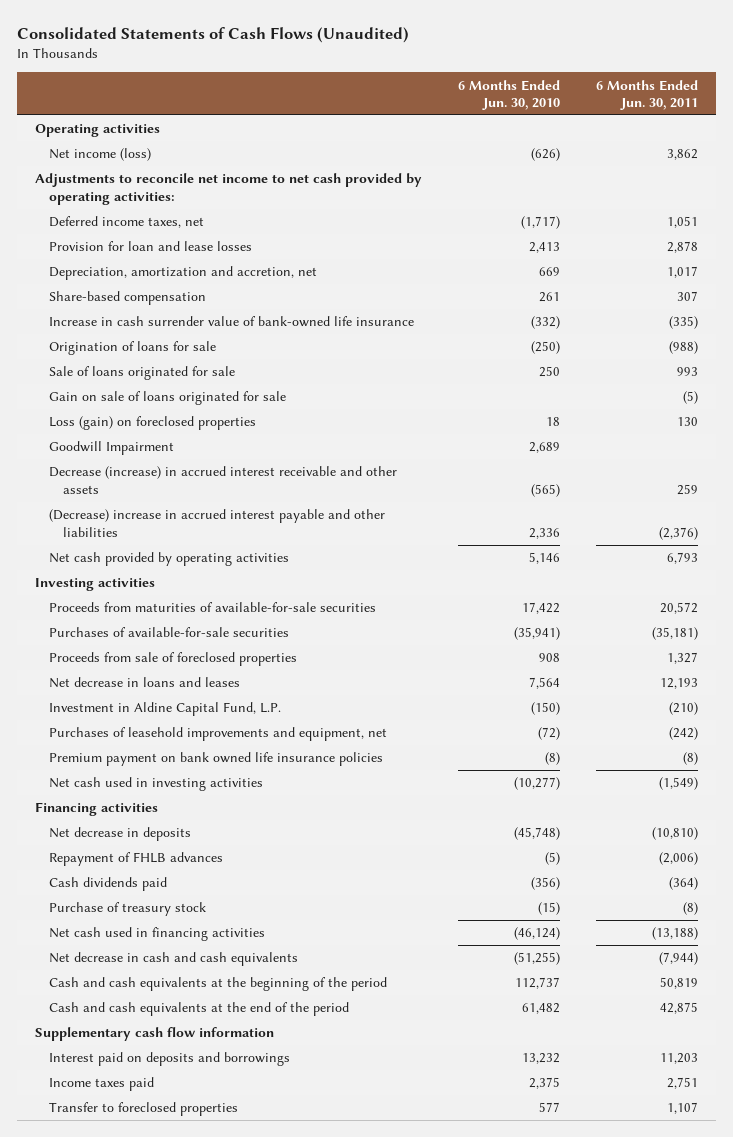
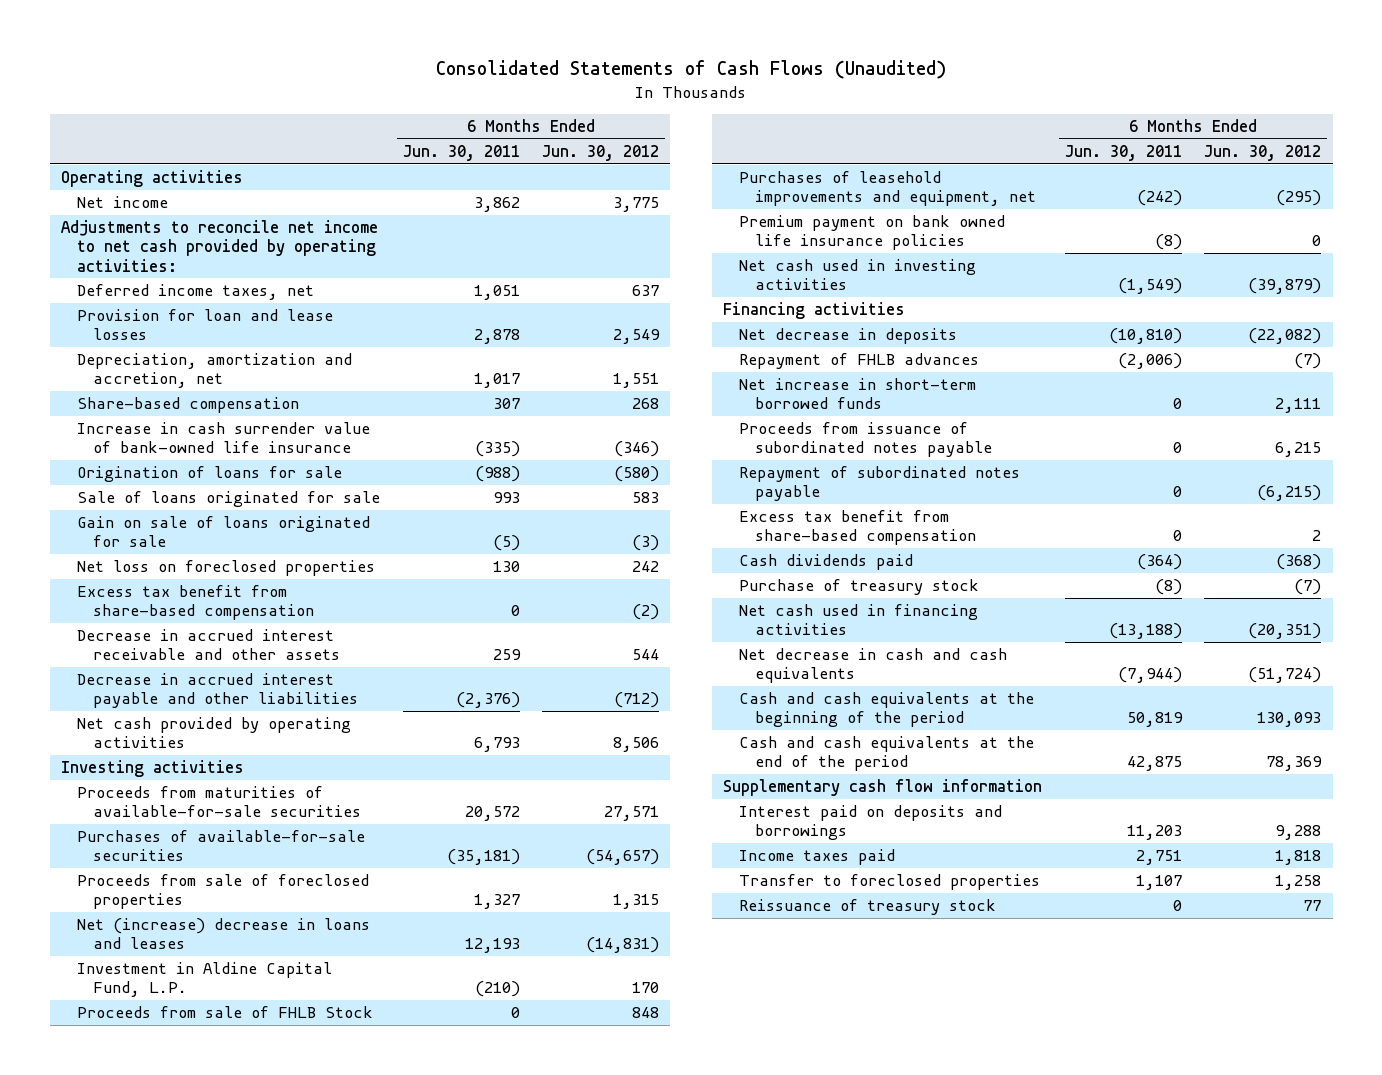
[458,79,561,110] 6 Months Ended Jun. 30, 2010 -> none
none -> [542,144,660,161] Jun. 30, 2012
[48,148,151,162] Net income (loss) -> [76,196,168,209] Net income
[48,441,174,456] Goodwill Impairment -> none
[48,416,256,431] Loss (gain) on foreclosed properties -> [76,560,375,577] Net loss on foreclosed properties
none -> [76,585,314,621] Excess tax benefit from share-based compensation
[48,466,397,494] Decrease (increase) in accrued interest receivable and other assets -> [76,629,340,661] Decrease in accrued interest receivable and other assets
[48,509,385,537] (Decrease) increase in accrued interest payable and other liabilities -> [76,673,358,709] Decrease in accrued interest payable and other liabilities
[48,677,240,689] Net decrease in loans and leases -> [76,918,370,950] Net (increase) decrease in loans and leases
none -> [76,1006,373,1019] Proceeds from sale of FHLB Stock
none -> [738,378,976,410] Net increase in short-term borrowed funds
none -> [738,422,992,458] Proceeds from issuance of subordinated notes payable
none -> [738,466,1020,502] Repayment of subordinated notes payable
none -> [738,510,976,546] Excess tax benefit from share-based compensation
none -> [738,899,996,916] Reissuance of treasury stock

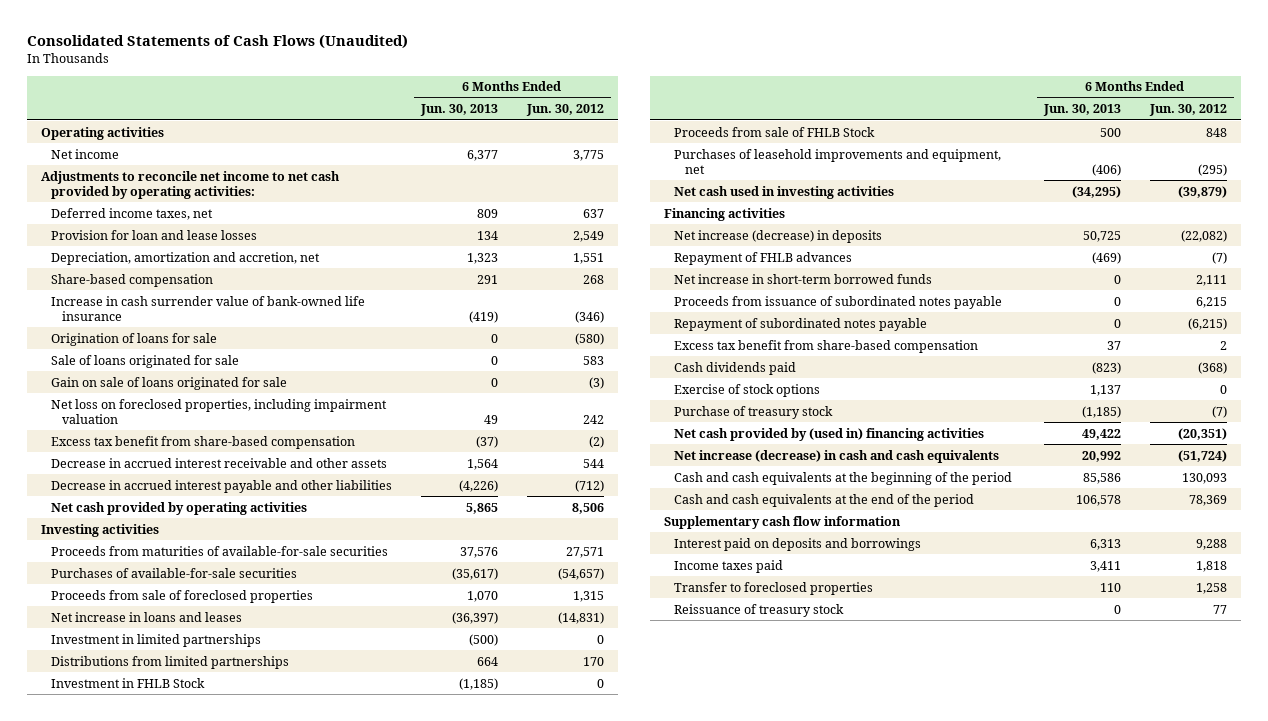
[402,144,520,161] Jun. 30, 2011 -> none
none -> [420,104,499,117] Jun. 30, 2013
[76,560,375,577] Net loss on foreclosed properties -> [51,398,388,424] Net loss on foreclosed properties, including impairment valuation
[76,918,370,950] Net (increase) decrease in loans and leases -> [51,611,243,622] Net increase in loans and leases
[76,962,332,998] Investment in Aldine Capital Fund, L.P. -> [51,633,262,647] Investment in limited partnerships
[632,982,660,994] 170 -> [596,634,604,644] 0
none -> [51,655,290,669] Distributions from limited partnerships
none -> [51,677,206,688] Investment in FHLB Stock
[738,215,1005,251] Premium payment on bank owned life insurance policies -> none
[738,328,957,345] Net decrease in deposits -> [674,229,883,243] Net increase (decrease) in deposits
none -> [674,383,821,397] Exercise of stock options
[738,604,978,636] Net cash used in financing activities -> [674,427,985,441] Net cash provided by (used in) financing activities
[738,648,1007,684] Net decrease in cash and cash equivalents -> [674,449,1000,463] Net increase (decrease) in cash and cash equivalents

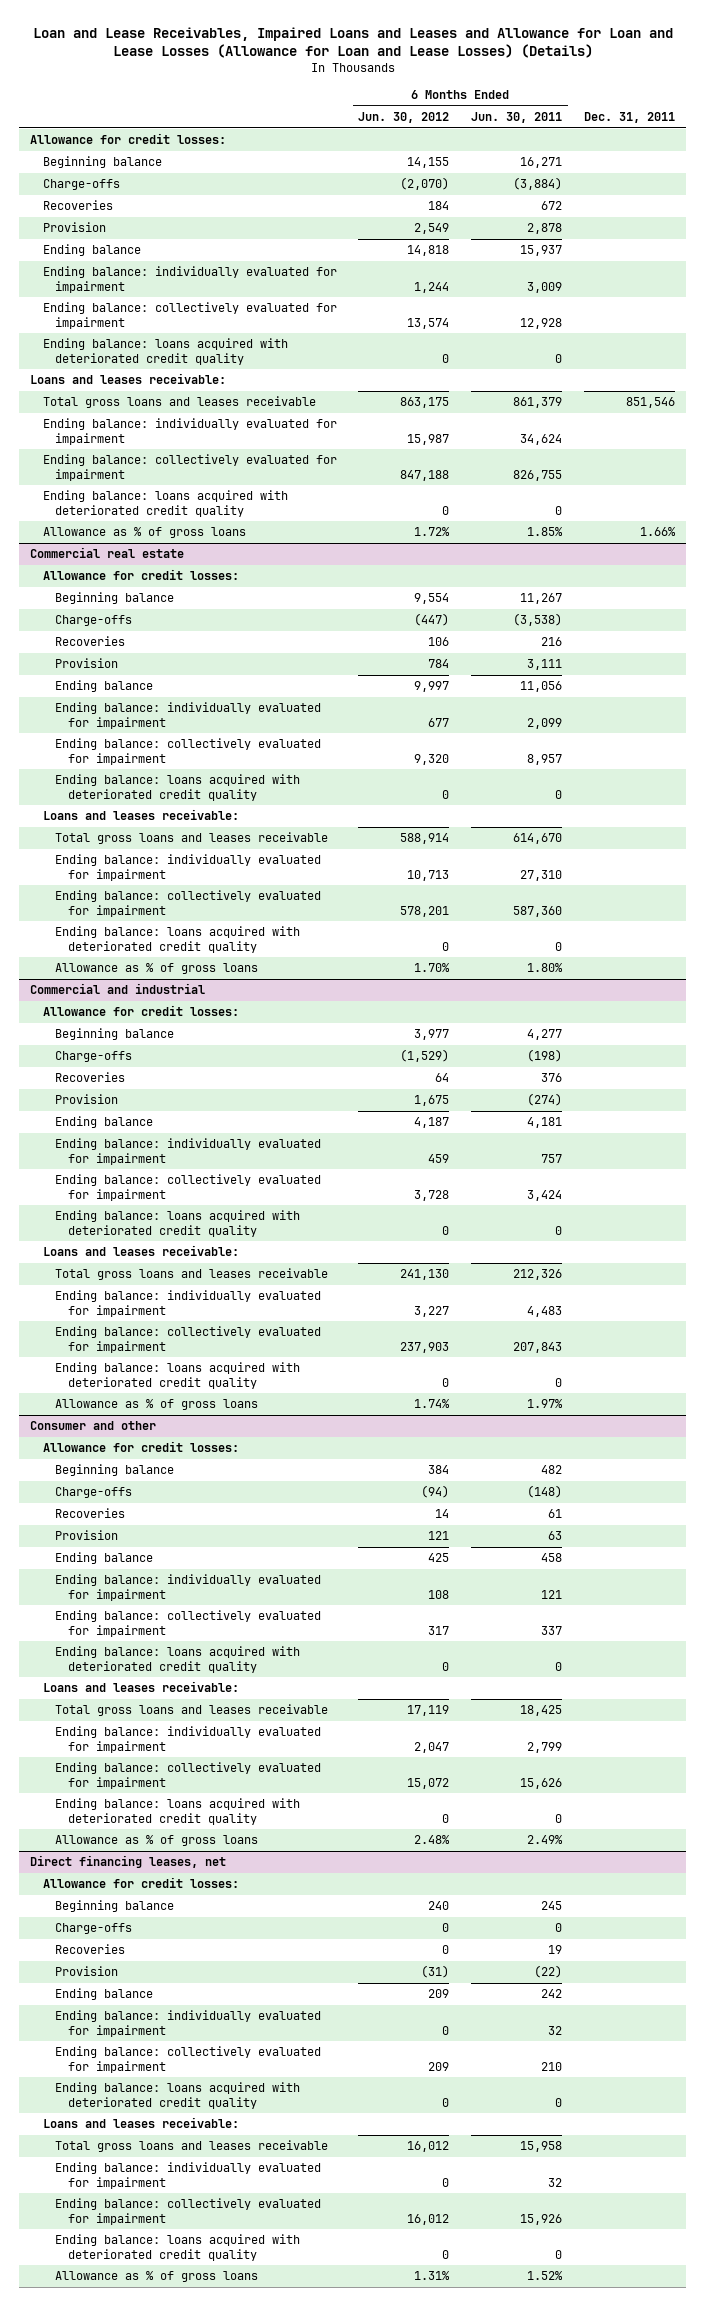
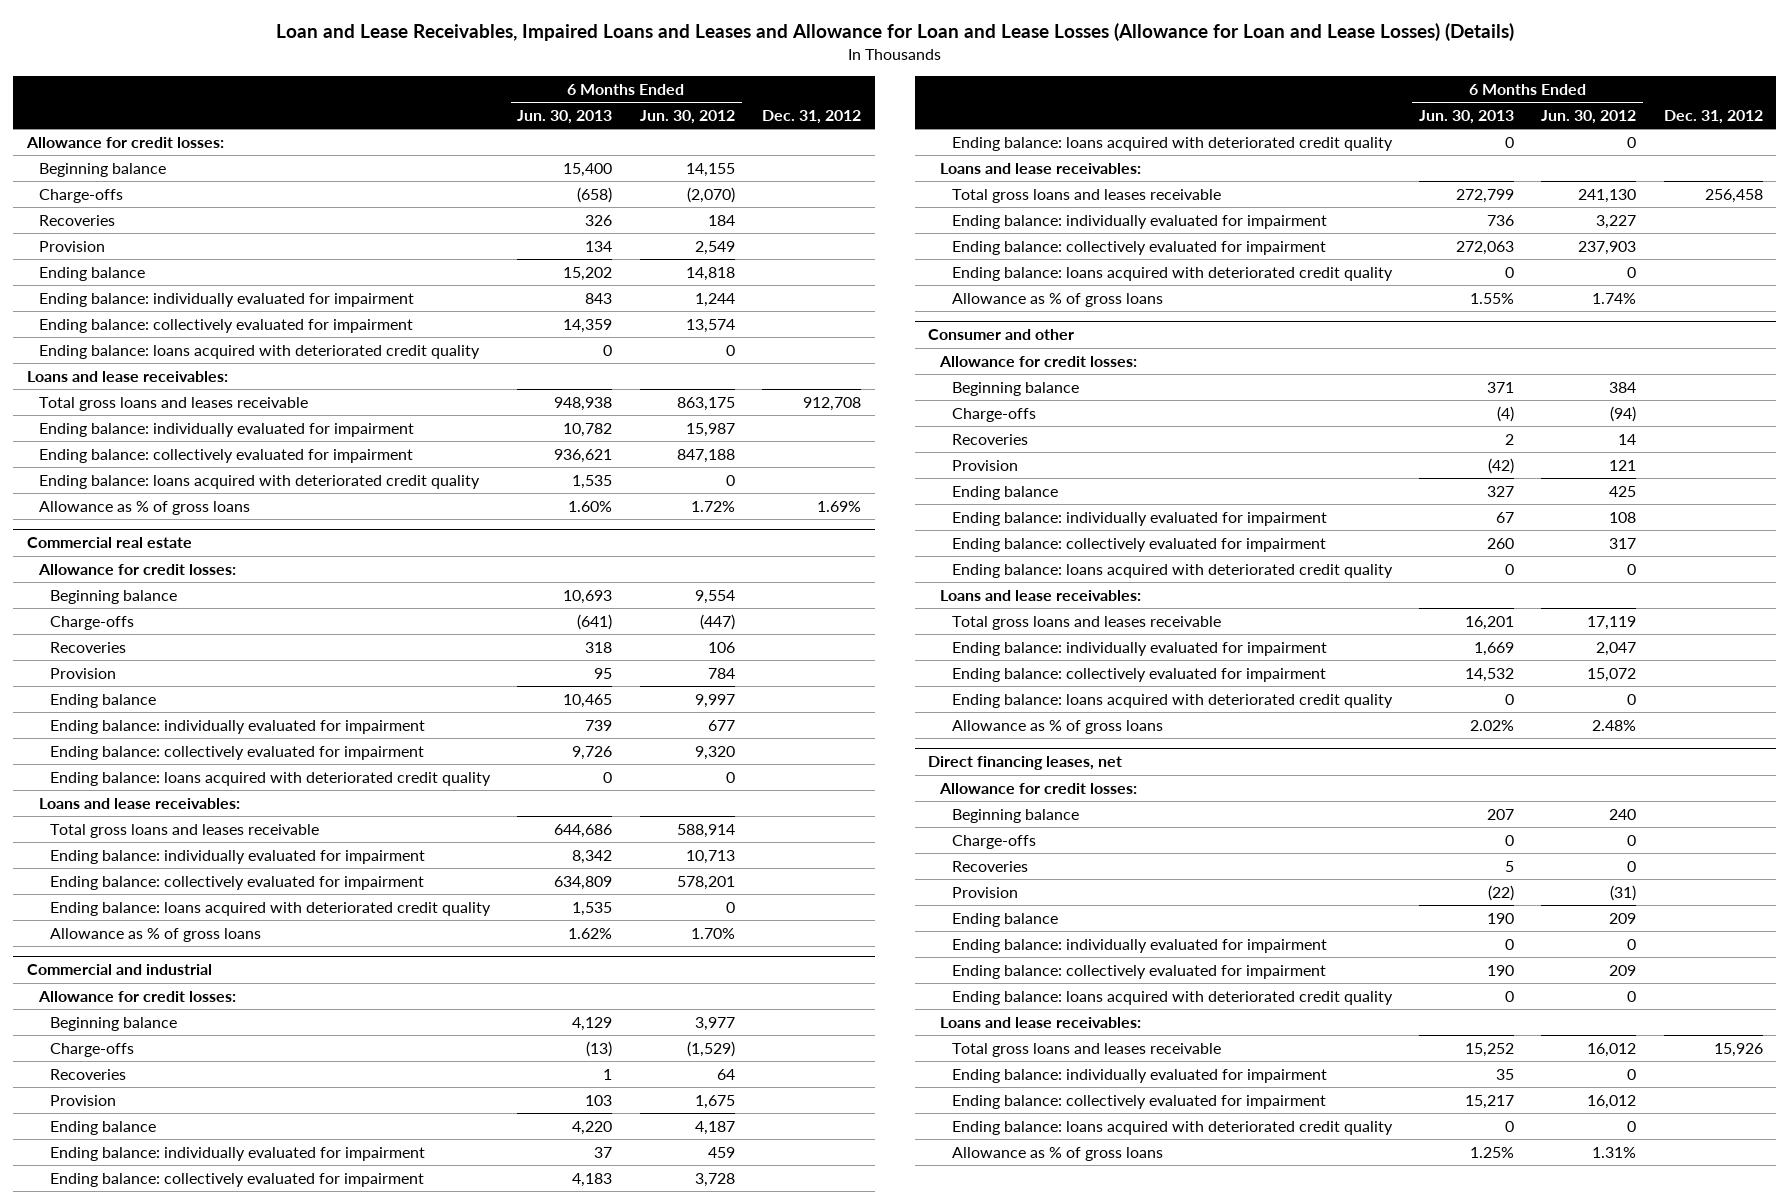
[471,112,563,124] Jun. 30, 2011 -> none
[584,112,676,124] Dec. 31, 2011 -> none
none -> [517,110,613,125] Jun. 30, 2013
none -> [762,110,862,125] Dec. 31, 2012
[29,373,226,385] Loans and leases receivable: -> [26,370,228,382] Loans and lease receivables:
[42,809,239,821] Loans and leases receivable: -> [38,797,240,809] Loans and lease receivables:
[42,1245,239,1257] Loans and leases receivable: -> [939,162,1141,174] Loans and lease receivables:
[42,1681,239,1693] Loans and leases receivable: -> [939,589,1141,601] Loans and lease receivables:
[42,2117,239,2129] Loans and leases receivable: -> [939,1016,1141,1028] Loans and lease receivables:

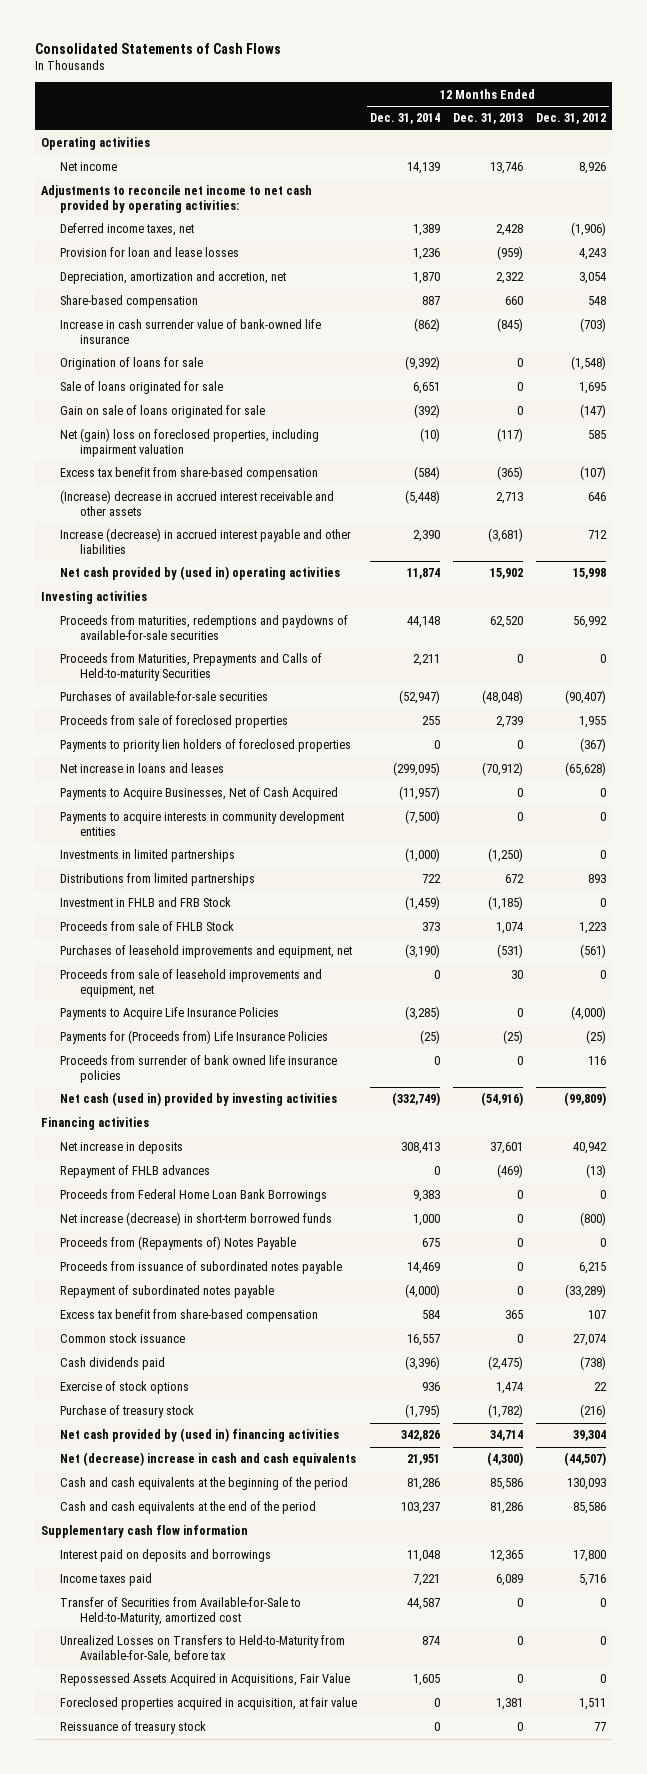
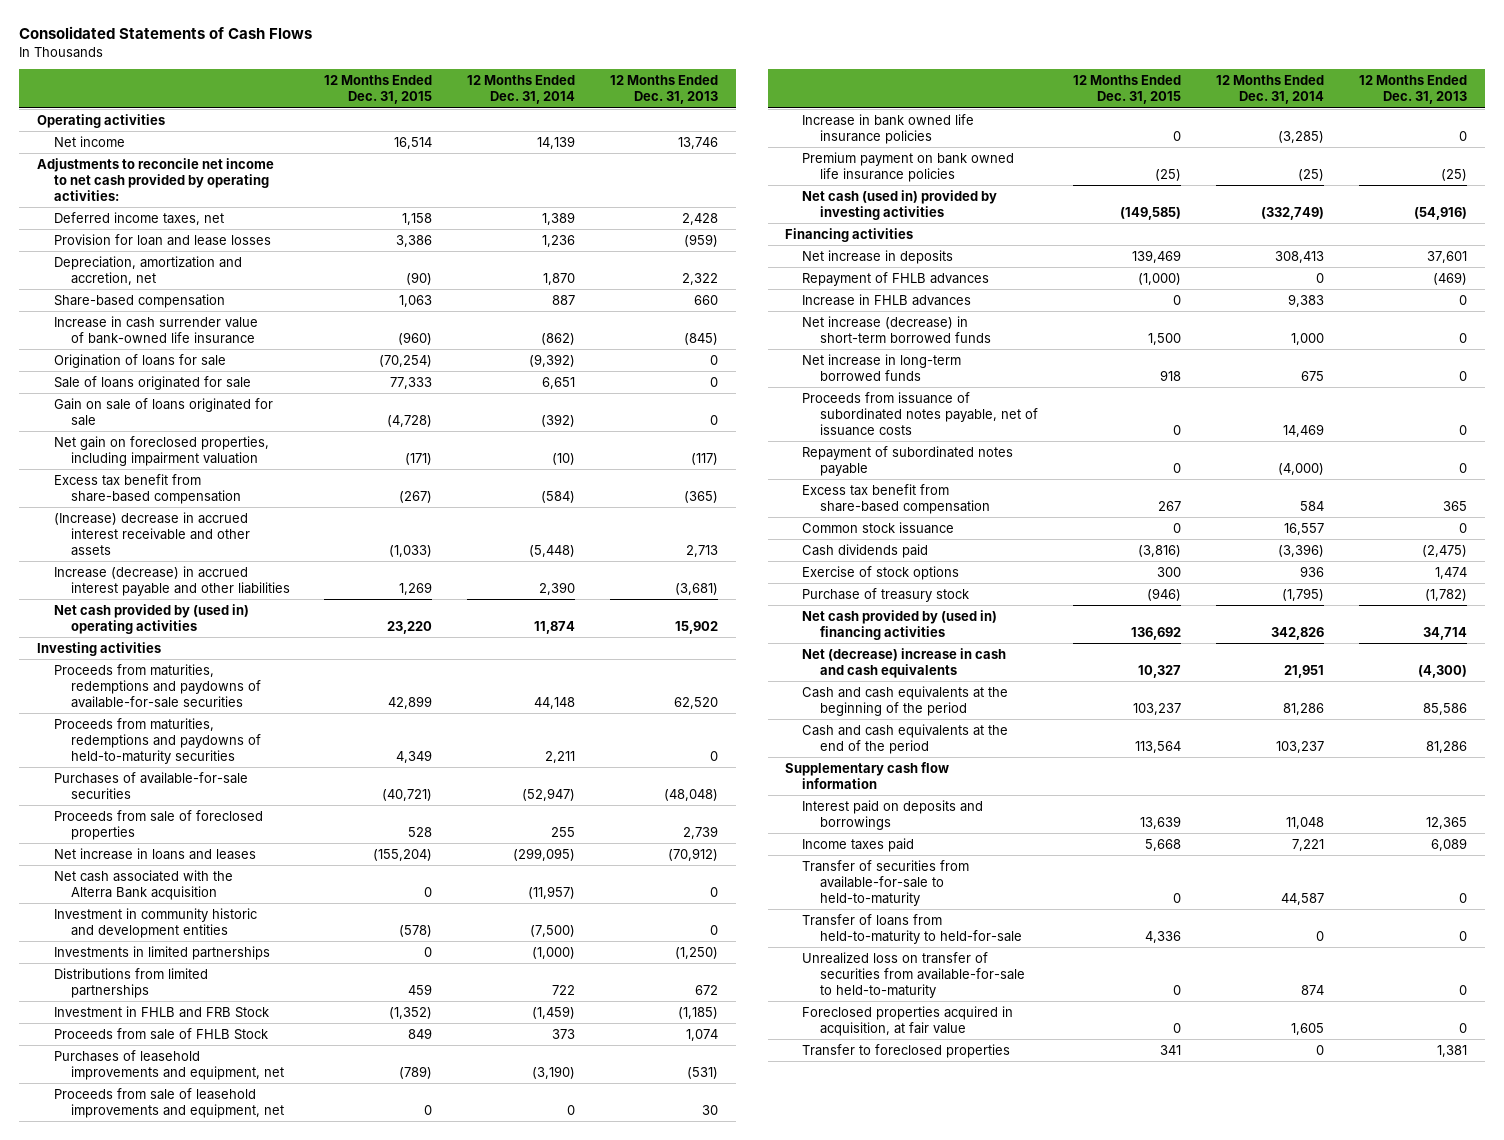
[535,113,606,125] Dec. 31, 2012 -> none
none -> [324,75,433,105] 12 Months Ended Dec. 31, 2015
[60,428,320,457] Net (gain) loss on foreclosed properties, including impairment valuation -> [53,435,269,466] Net gain on foreclosed properties, including impairment valuation
[60,653,323,681] Proceeds from Maturities, Prepayments and Calls of Held-to-maturity Securities -> [53,717,261,764] Proceeds from maturities, redemptions and paydowns of held-to-maturity securities
[60,739,352,753] Payments to priority lien holders of foreclosed properties -> none
[60,787,339,801] Payments to Acquire Businesses, Net of Cash Acquired -> [53,869,233,900] Net cash associated with the Alterra Bank acquisition
[60,811,345,836] Payments to acquire interests in community development entities -> [53,907,257,938] Investment in community historic and development entities
[60,1055,338,1083] Proceeds from surrender of bank owned life insurance policies -> none
[60,1007,280,1021] Payments to Acquire Life Insurance Policies -> [802,113,975,144] Increase in bank owned life insurance policies
[60,1030,329,1045] Payments for (Proceeds from) Life Insurance Policies -> [802,151,1015,182] Premium payment on bank owned life insurance policies
[60,1189,328,1203] Proceeds from Federal Home Loan Bank Borrowings -> [802,293,972,306] Increase in FHLB advances
[60,1236,297,1251] Proceeds from (Repayments of) Notes Payable -> [802,353,962,381] Net increase in long-term borrowed funds
[60,1261,343,1275] Proceeds from issuance of subordinated notes payable -> [802,391,1038,436] Proceeds from issuance of subordinated notes payable, net of issuance costs
[60,1721,207,1735] Reissuance of treasury stock -> none
[60,1597,302,1625] Transfer of Securities from Available-for-Sale to Held-to-Maturity, amortized cost -> [802,859,970,906] Transfer of securities from available-for-sale to held-to-maturity
none -> [802,913,1022,944] Transfer of loans from held-to-maturity to held-for-sale
[60,1635,346,1663] Unrealized Losses on Transfers to Held-to-Maturity from Available-for-Sale, before tax -> [802,951,1025,998] Unrealized loss on transfer of securities from available-for-sale to held-to-maturity
[60,1673,351,1687] Repossessed Assets Acquired in Acquisitions, Fair Value -> [802,1005,1014,1036] Foreclosed properties acquired in acquisition, at fair value
[60,1697,358,1711] Foreclosed properties acquired in acquisition, at fair value -> [802,1043,1011,1058] Transfer to foreclosed properties

